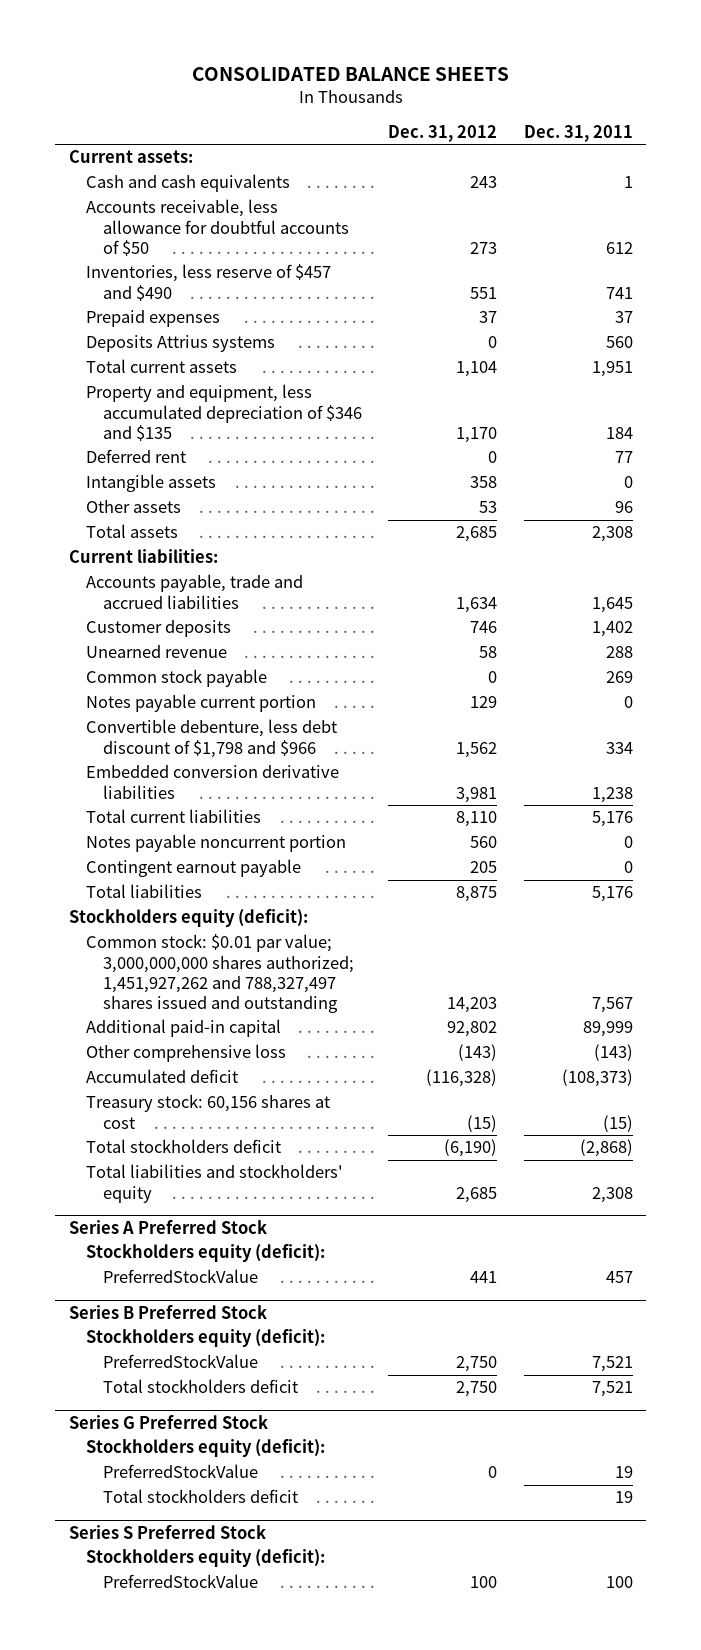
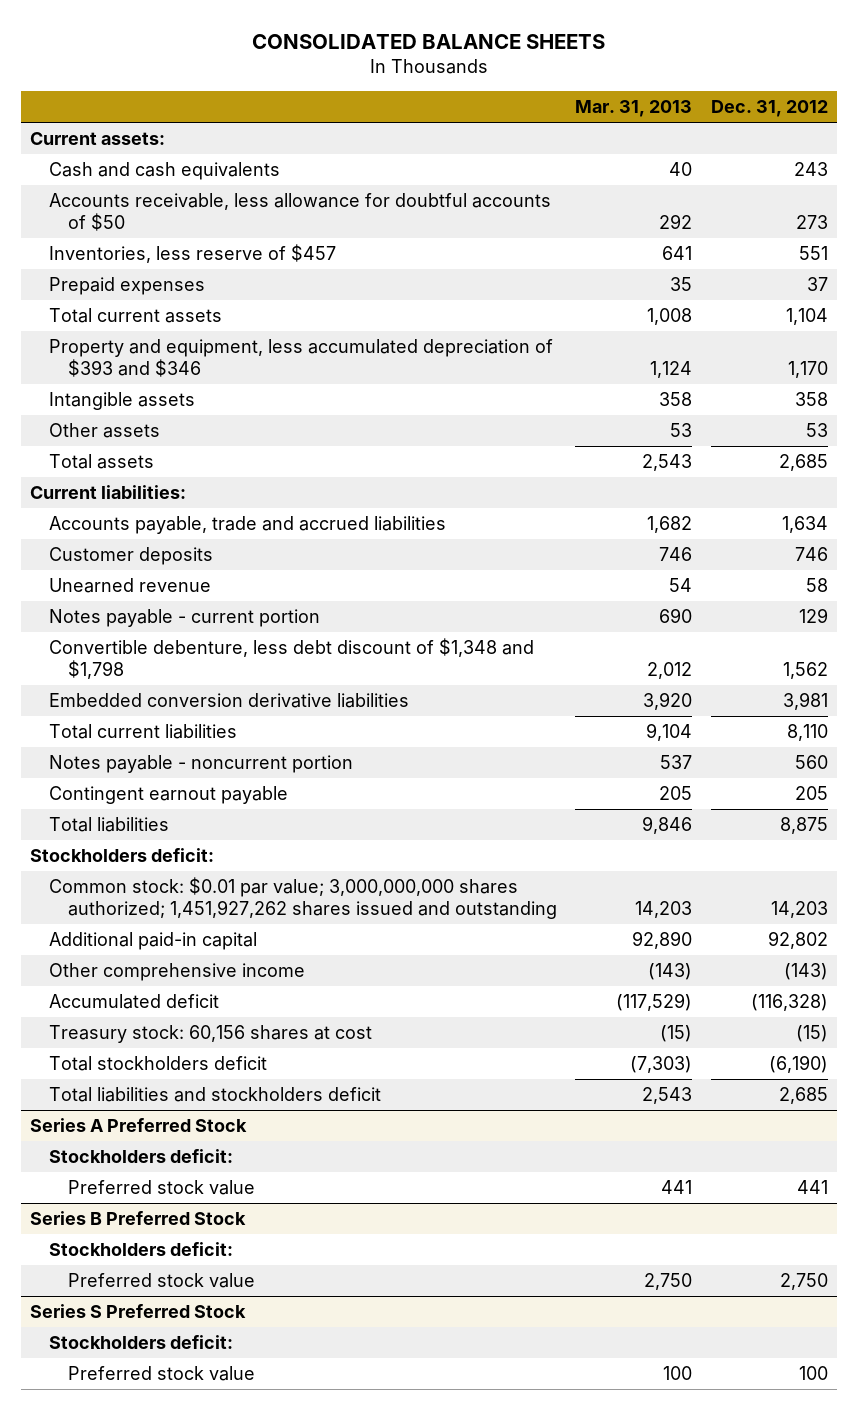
[523,124,633,142] Dec. 31, 2011 -> none
none -> [575,100,693,118] Mar. 31, 2013
[85,264,331,301] Inventories, less reserve of $457 and $490 -> [49,244,337,264] Inventories, less reserve of $457
[85,335,275,353] Deposits Attrius systems -> none
[85,449,186,464] Deferred rent -> none
[85,384,362,441] Property and equipment, less accumulated depreciation of $346 and $135 -> [49,339,554,378] Property and equipment, less accumulated depreciation of $393 and $346
[85,669,267,688] Common stock payable -> none
[85,694,316,713] Notes payable current portion -> [49,609,321,628] Notes payable - current portion
[85,719,337,758] Convertible debenture, less debt discount of $1,798 and $966 -> [49,638,535,680] Convertible debenture, less debt discount of $1,348 and $1,798
[85,834,346,853] Notes payable noncurrent portion -> [49,755,354,774] Notes payable - noncurrent portion
[68,909,308,928] Stockholders equity (deficit): -> [30,848,215,863] Stockholders deficit:
[85,934,354,1013] Common stock: $0.01 par value; 3,000,000,000 shares authorized; 1,451,927,262 and 788,327,497 shares issued and outstanding -> [49,877,558,920] Common stock: $0.01 par value; 3,000,000,000 shares authorized; 1,451,927,262 shares issued and outstanding
[85,1044,286,1063] Other comprehensive loss -> [49,963,306,982] Other comprehensive income
[85,1164,343,1203] Total liabilities and stockholders' equity -> [49,1087,382,1103] Total liabilities and stockholders deficit
[85,1244,325,1263] Stockholders equity (deficit): -> [49,1149,234,1164] Stockholders deficit:
[102,1269,258,1284] PreferredStockValue -> [68,1180,256,1196] Preferred stock value
[102,1379,298,1394] Total stockholders deficit -> none
[68,1414,268,1429] Series G Preferred Stock -> none
[85,1439,325,1458] Stockholders equity (deficit): -> none
[102,1464,258,1479] PreferredStockValue -> none
[102,1489,298,1504] Total stockholders deficit -> none
[85,1329,325,1348] Stockholders equity (deficit): -> [49,1242,234,1257] Stockholders deficit:
[102,1354,258,1369] PreferredStockValue -> [68,1273,256,1289] Preferred stock value
[85,1549,325,1568] Stockholders equity (deficit): -> [49,1335,234,1350] Stockholders deficit:
[102,1574,258,1589] PreferredStockValue -> [68,1366,256,1382] Preferred stock value

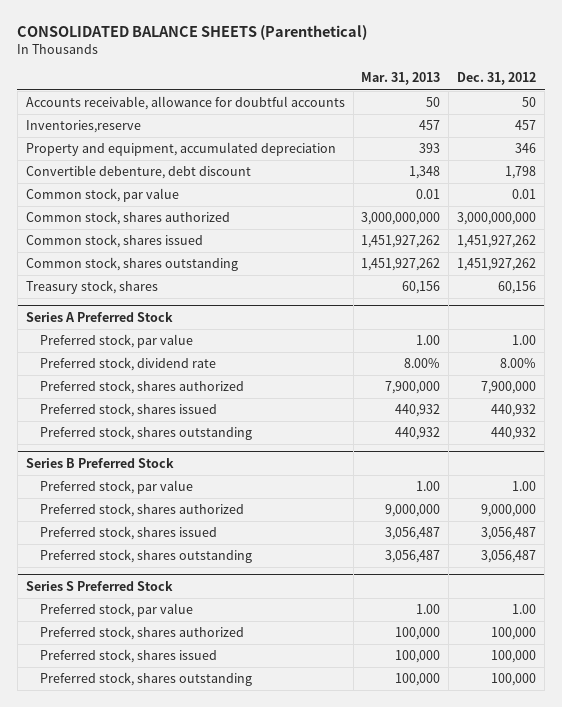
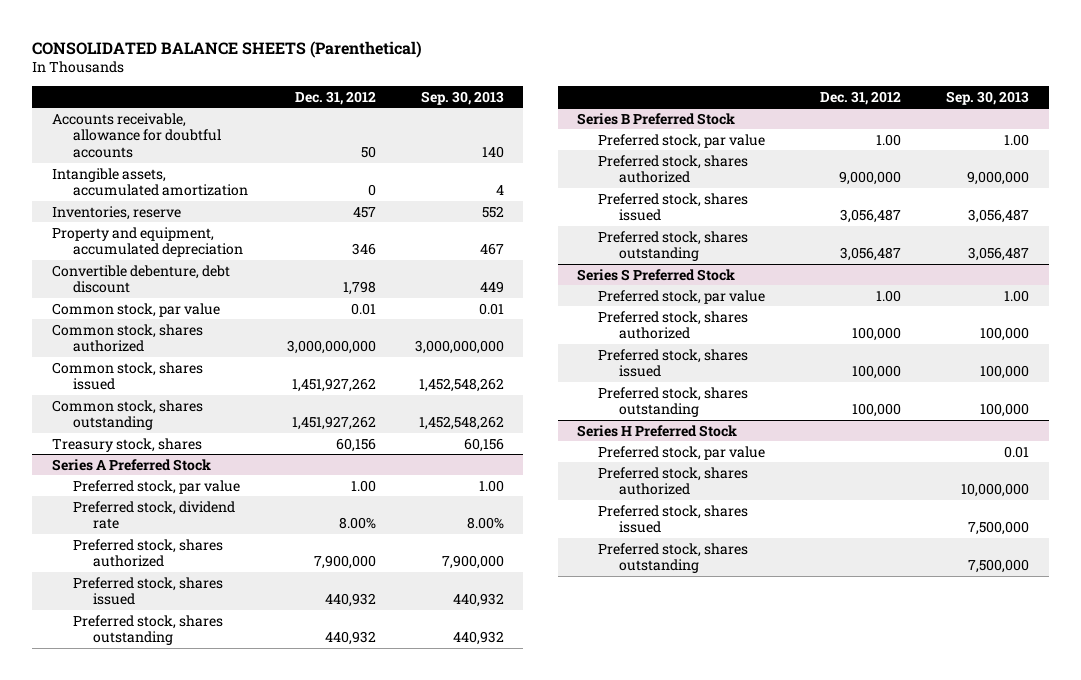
[361,72,441,86] Mar. 31, 2013 -> none
none -> [420,90,504,105] Sep. 30, 2013
none -> [51,167,248,197] Intangible assets, accumulated amortization
[25,120,141,134] Inventories,reserve -> [51,205,181,220] Inventories, reserve
none -> [577,424,738,437] Series H Preferred Stock
none -> [598,445,766,460] Preferred stock, par value
none -> [598,466,749,496] Preferred stock, shares authorized
none -> [598,504,749,534] Preferred stock, shares issued
none -> [598,542,749,574] Preferred stock, shares outstanding

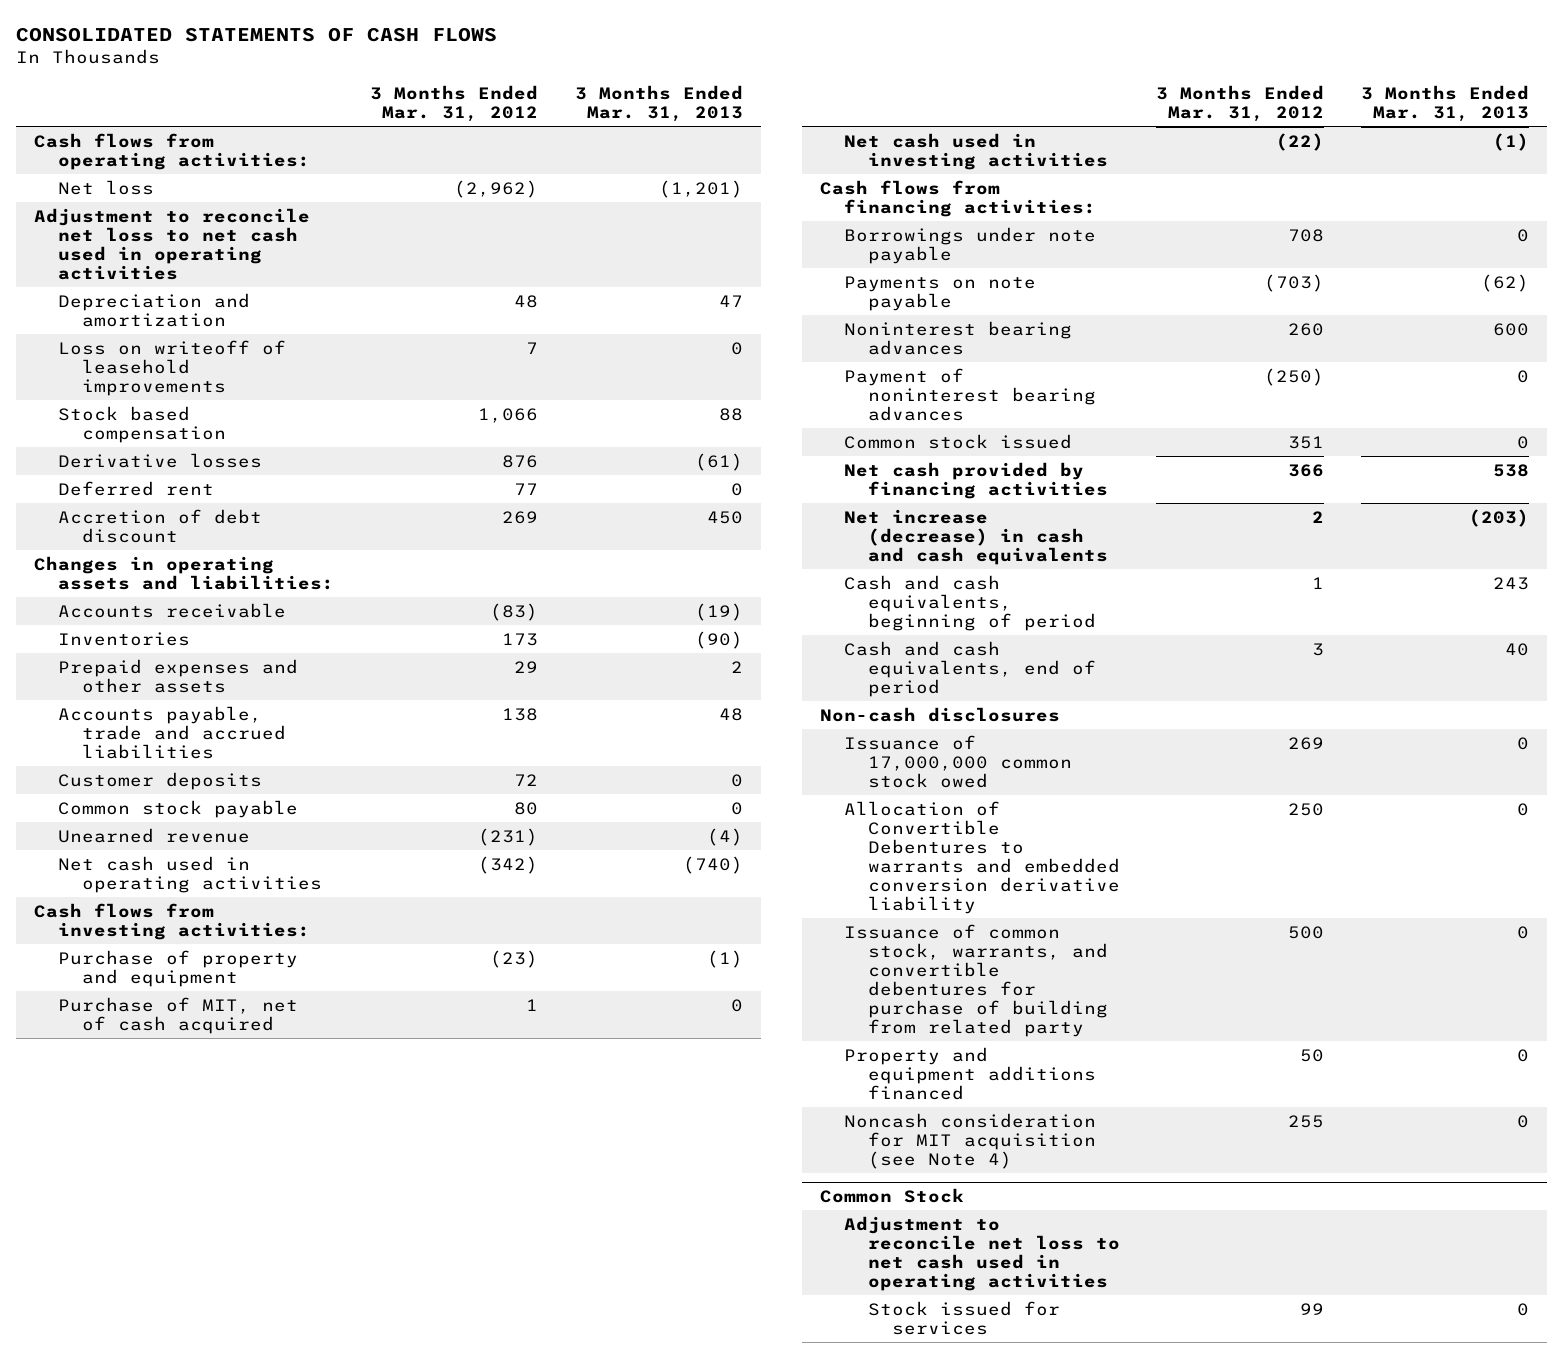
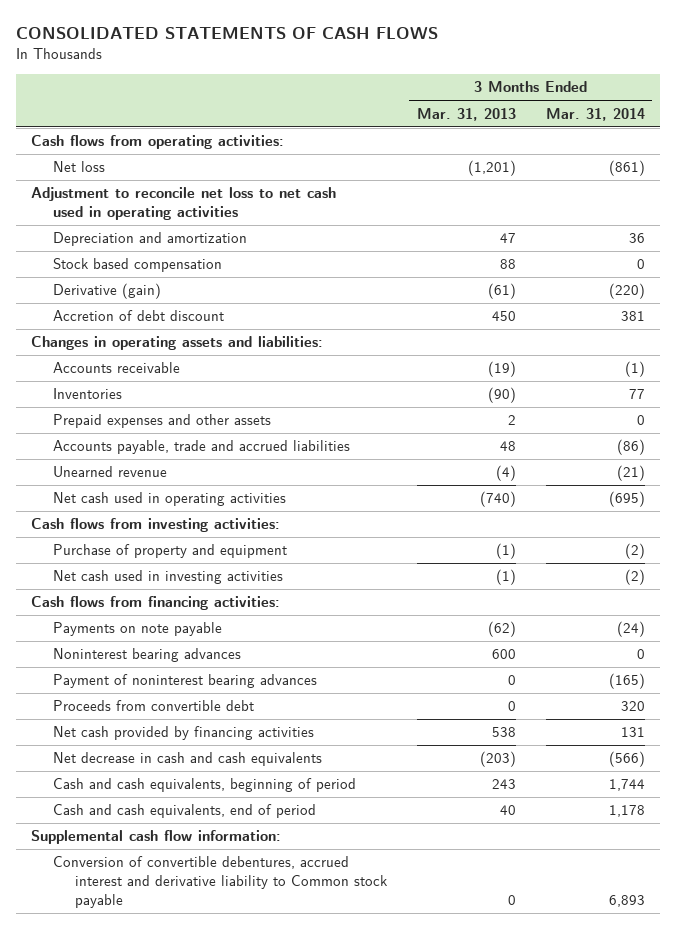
[370,84,539,122] 3 Months Ended Mar. 31, 2012 -> none
none -> [545,107,645,121] Mar. 31, 2014
[57,339,286,396] Loss on writeoff of leasehold improvements -> none
[57,480,214,496] Deferred rent -> none
[57,452,262,468] Derivative losses -> [52,283,161,300] Derivative (gain)
[57,771,262,790] Customer deposits -> none
[57,799,298,818] Common stock payable -> none
[57,996,298,1034] Purchase of MIT, net of cash acquired -> none
[843,226,1096,264] Borrowings under note payable -> none
[843,433,1072,449] Common stock issued -> none
none -> [52,700,254,712] Proceeds from convertible debt
[843,508,1108,565] Net increase (decrease) in cash and cash equivalents -> [52,752,322,767] Net decrease in cash and cash equivalents
[819,706,1060,722] Non-cash disclosures -> none
[843,734,1072,788] Issuance of 17,000,000 common stock owed -> none
[843,923,1108,1037] Issuance of common stock, warrants, and convertible debentures for purchase of building from related party -> none
[843,1046,1096,1100] Property and equipment additions financed -> none
[843,1112,1096,1169] Noncash consideration for MIT acquisition (see Note 4) -> none
[819,1188,964,1204] Common Stock -> none
[843,1215,1120,1291] Adjustment to reconcile net loss to net cash used in operating activities -> none
[867,1300,1060,1335] Stock issued for services -> none
none -> [30,830,281,845] Supplemental cash flow information:
[843,800,1120,914] Allocation of Convertible Debentures to warrants and embedded conversion derivative liability -> [52,856,388,908] Conversion of convertible debentures, accrued interest and derivative liability to Common stock payable

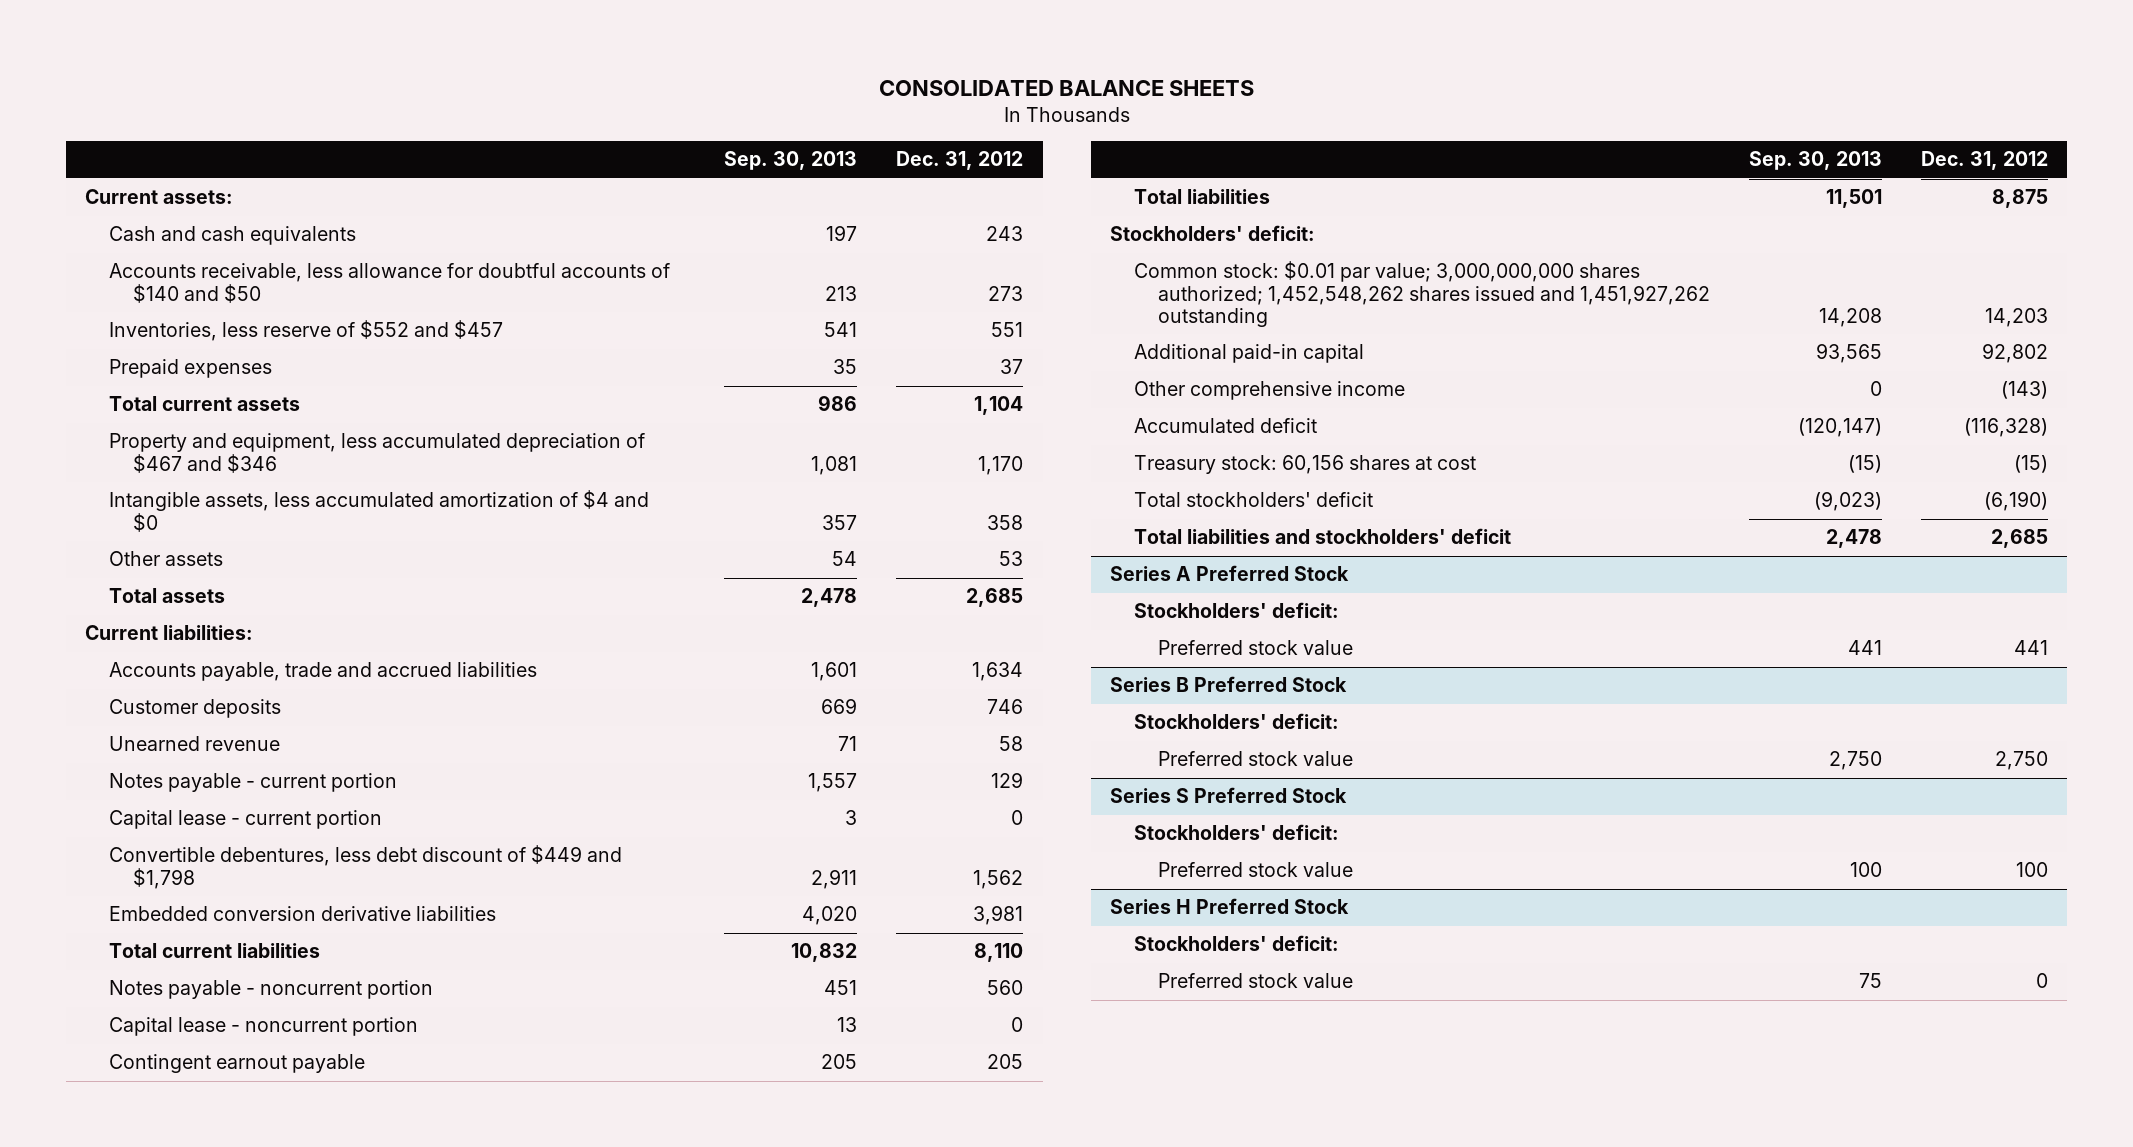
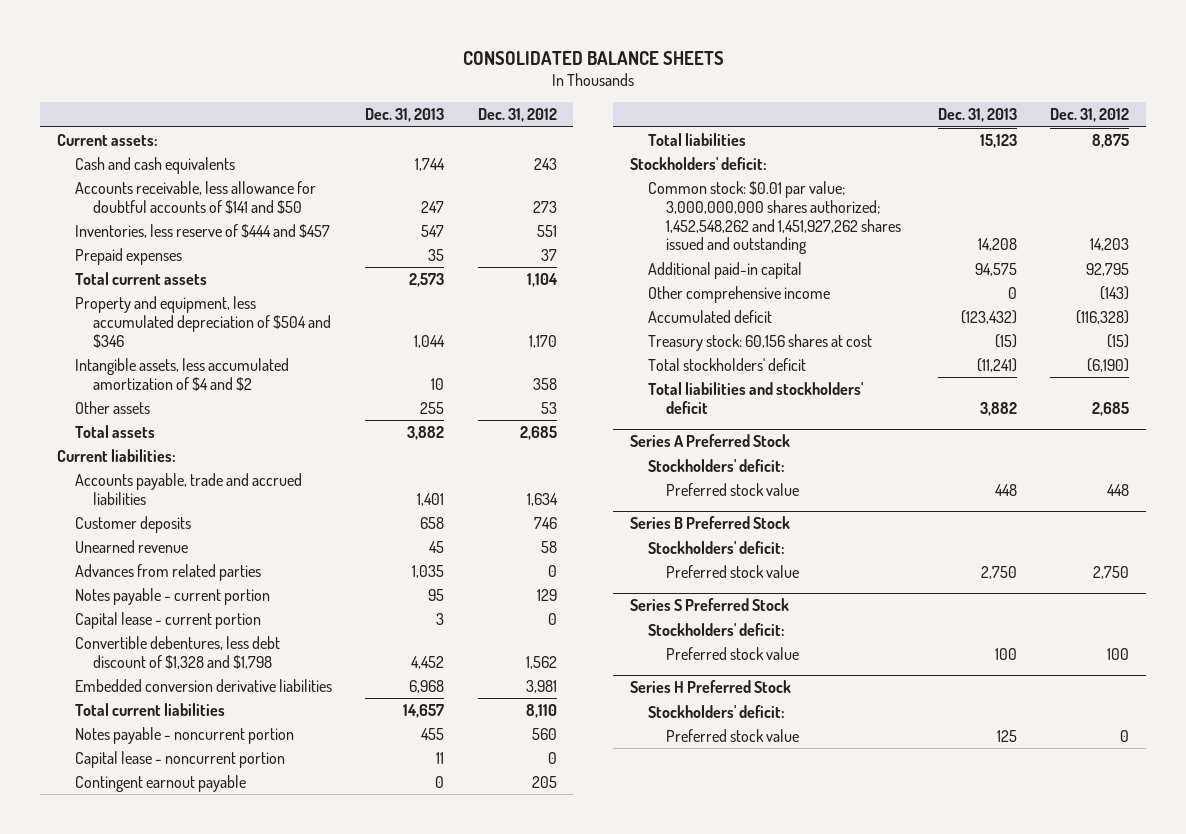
[724,151,858,171] Sep. 30, 2013 -> none
none -> [365,108,445,123] Dec. 31, 2013
[109,263,671,303] Accounts receivable, less allowance for doubtful accounts of $140 and $50 -> [74,181,316,214] Accounts receivable, less allowance for doubtful accounts of $141 and $50
[109,320,504,342] Inventories, less reserve of $552 and $457 -> [74,224,330,239] Inventories, less reserve of $444 and $457
[109,433,646,473] Property and equipment, less accumulated depreciation of $467 and $346 -> [74,296,332,348] Property and equipment, less accumulated depreciation of $504 and $346
[109,490,650,532] Intangible assets, less accumulated amortization of $4 and $0 -> [74,358,289,391] Intangible assets, less accumulated amortization of $4 and $2
none -> [74,564,261,582] Advances from related parties
[109,845,623,889] Convertible debentures, less debt discount of $449 and $1,798 -> [74,636,280,669] Convertible debentures, less debt discount of $1,328 and $1,798
[1134,261,1711,327] Common stock: $0.01 par value; 3,000,000,000 shares authorized; 1,452,548,262 shares issued and 1,451,927,262 outstanding -> [647,181,901,255] Common stock: $0.01 par value; 3,000,000,000 shares authorized; 1,452,548,262 and 1,451,927,262 shares issued and outstanding
[1982,343,2049,364] 92,802 -> [1086,263,1130,277] 92,795
[2014,640,2049,656] 441 -> [1107,484,1130,497] 448

